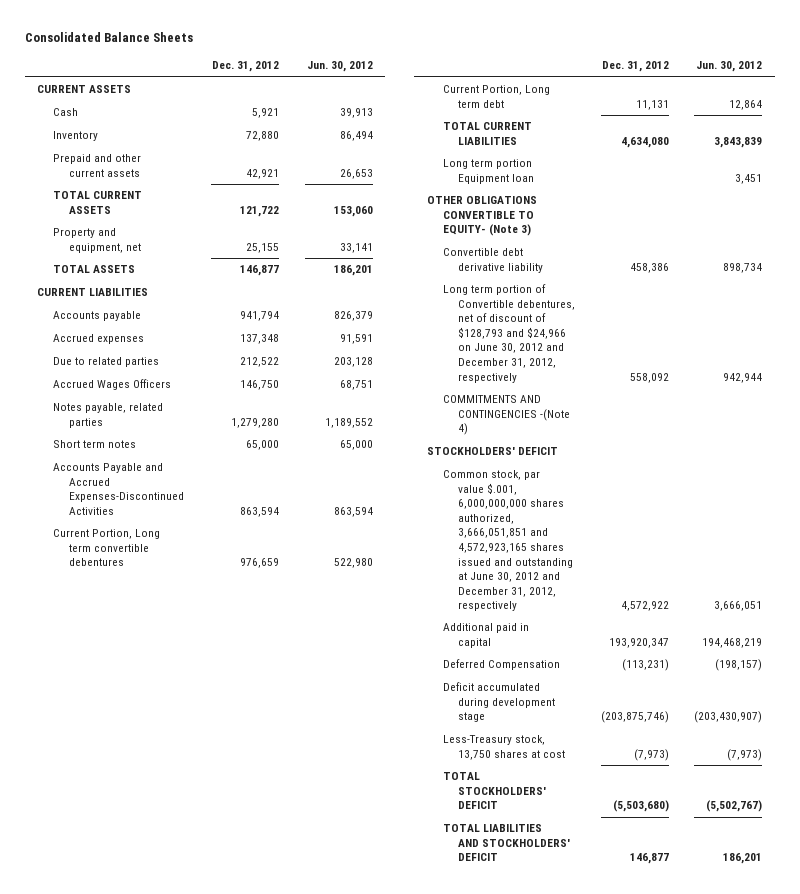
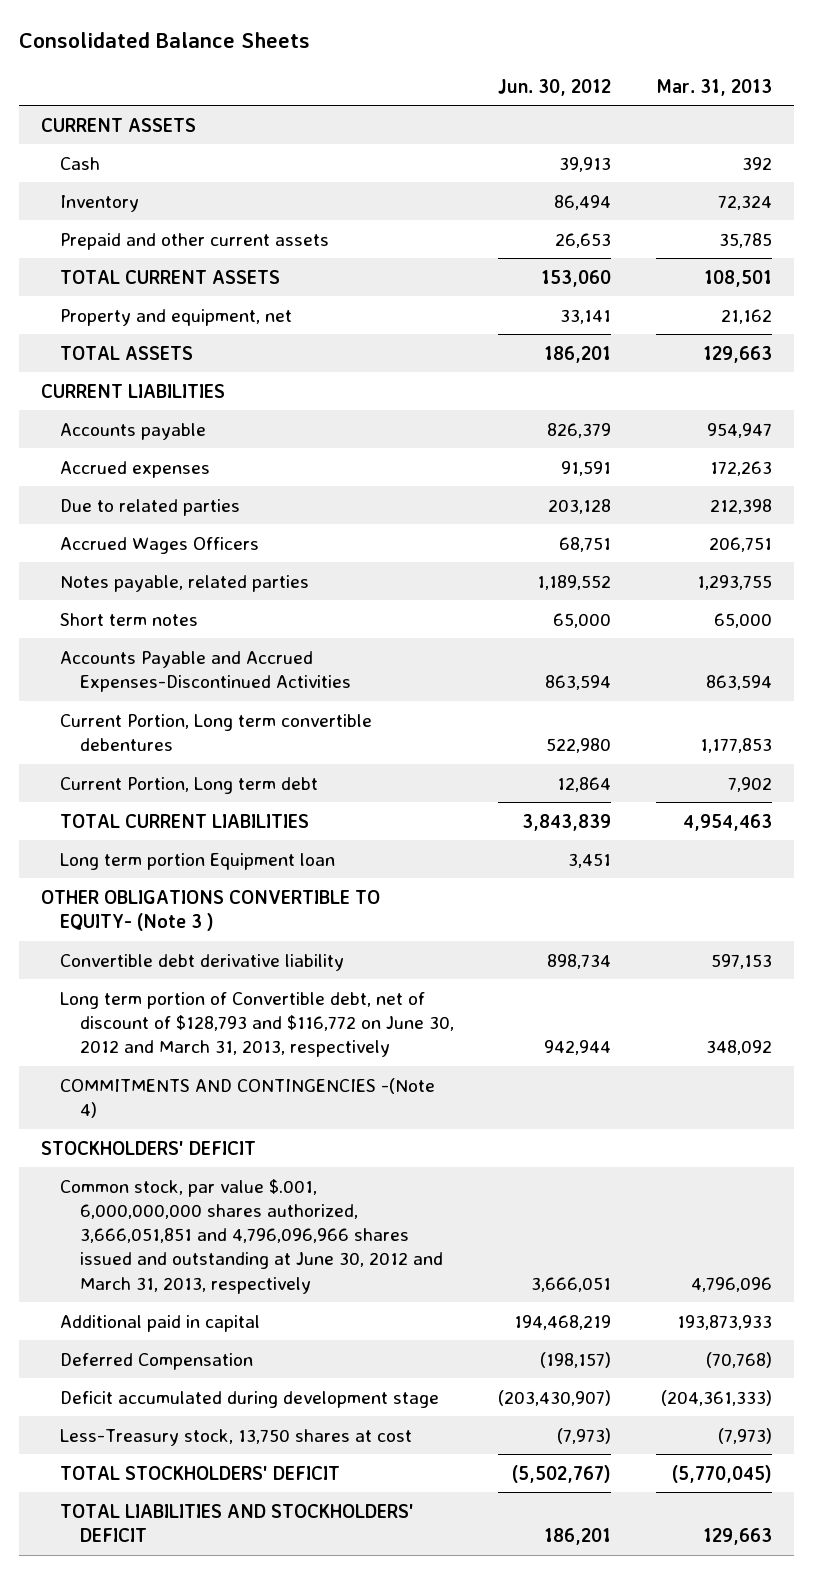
[212,61,280,73] Dec. 31, 2012 -> none
none -> [656,78,773,96] Mar. 31, 2013
[426,196,537,237] OTHER OBLIGATIONS CONVERTIBLE TO EQUITY- (Note 3) -> [41,889,381,931] OTHER OBLIGATIONS CONVERTIBLE TO EQUITY- (Note 3 )
[442,284,576,383] Long term portion of Convertible debentures, net of discount of $128,793 and $24,966 on June 30, 2012 and December 31, 2012, respectively -> [60,991,454,1058] Long term portion of Convertible debt, net of discount of $128,793 and $116,772 on June 30, 2012 and March 31, 2013, respectively
[442,470,574,612] Common stock, par value $.001, 6,000,000,000 shares authorized, 3,666,051,851 and 4,572,923,165 shares issued and outstanding at June 30, 2012 and December 31, 2012, respectively -> [60,1178,443,1294] Common stock, par value $.001, 6,000,000,000 shares authorized, 3,666,051,851 and 4,796,096,966 shares issued and outstanding at June 30, 2012 and March 31, 2013, respectively

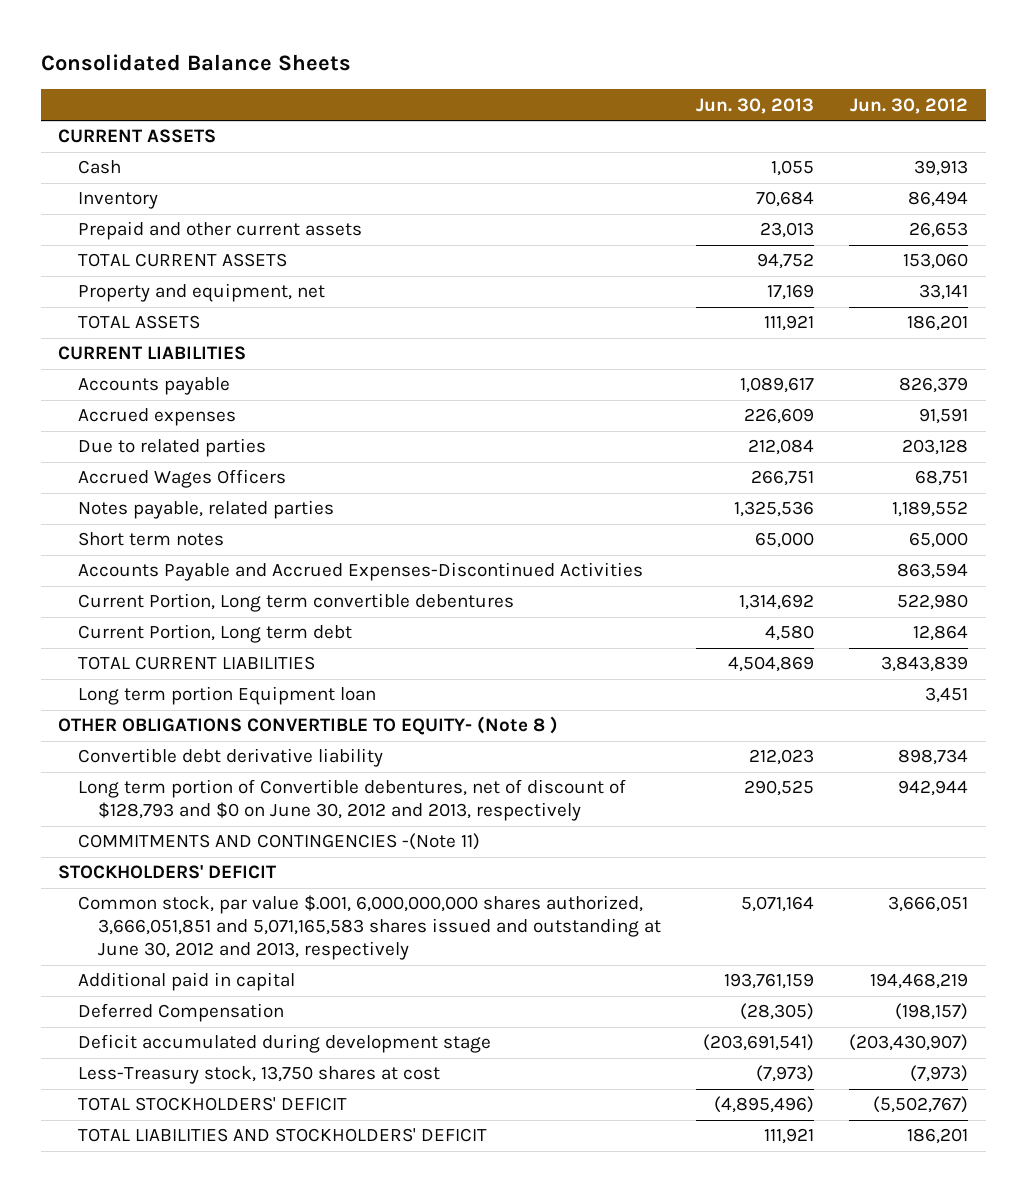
[656,78,773,96] Mar. 31, 2013 -> none
none -> [696,97,815,114] Jun. 30, 2013
[41,889,381,931] OTHER OBLIGATIONS CONVERTIBLE TO EQUITY- (Note 3 ) -> [58,716,559,736] OTHER OBLIGATIONS CONVERTIBLE TO EQUITY- (Note 8 )
[60,991,454,1058] Long term portion of Convertible debt, net of discount of $128,793 and $116,772 on June 30, 2012 and March 31, 2013, respectively -> [78,779,627,822] Long term portion of Convertible debentures, net of discount of $128,793 and $0 on June 30, 2012 and 2013, respectively
[60,1077,436,1118] COMMITMENTS AND CONTINGENCIES -(Note 4) -> [78,833,481,851] COMMITMENTS AND CONTINGENCIES -(Note 11)
[60,1178,443,1294] Common stock, par value $.001, 6,000,000,000 shares authorized, 3,666,051,851 and 4,796,096,966 shares issued and outstanding at June 30, 2012 and March 31, 2013, respectively -> [78,895,662,961] Common stock, par value $.001, 6,000,000,000 shares authorized, 3,666,051,851 and 5,071,165,583 shares issued and outstanding at June 30, 2012 and 2013, respectively

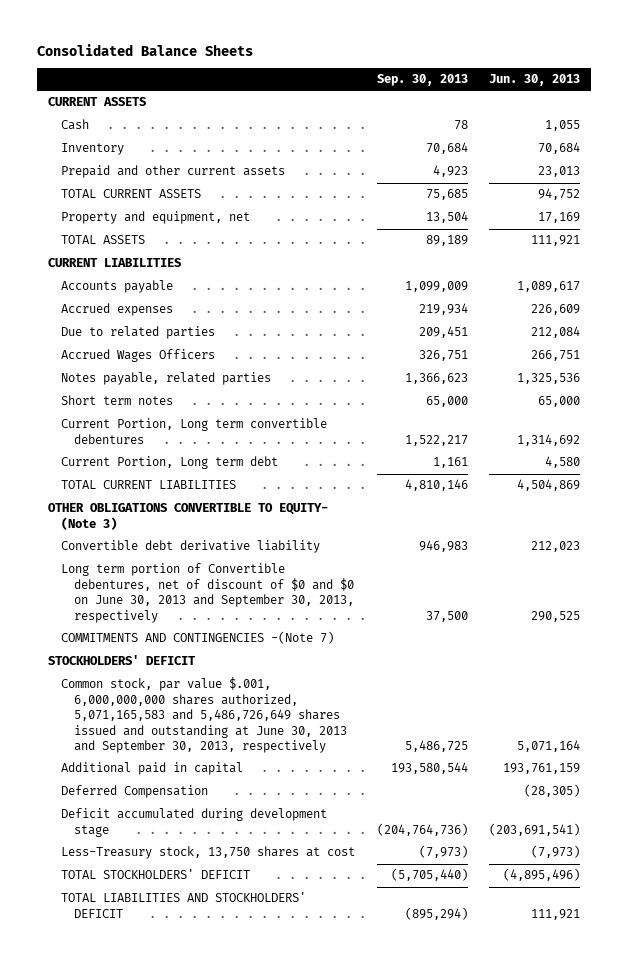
[850,97,969,114] Jun. 30, 2012 -> none
none -> [376,74,468,87] Sep. 30, 2013
[78,562,644,582] Accounts Payable and Accrued Expenses-Discontinued Activities -> none
[78,686,377,706] Long term portion Equipment loan -> none
[58,716,559,736] OTHER OBLIGATIONS CONVERTIBLE TO EQUITY- (Note 8 ) -> [48,503,329,530] OTHER OBLIGATIONS CONVERTIBLE TO EQUITY- (Note 3)
[78,779,627,822] Long term portion of Convertible debentures, net of discount of $128,793 and $0 on June 30, 2012 and 2013, respectively -> [61,563,354,623] Long term portion of Convertible debentures, net of discount of $0 and $0 on June 30, 2013 and September 30, 2013, respectively
[78,833,481,851] COMMITMENTS AND CONTINGENCIES -(Note 11) -> [61,631,335,645] COMMITMENTS AND CONTINGENCIES -(Note 7)
[78,895,662,961] Common stock, par value $.001, 6,000,000,000 shares authorized, 3,666,051,851 and 5,071,165,583 shares issued and outstanding at June 30, 2012 and 2013, respectively -> [61,677,347,754] Common stock, par value $.001, 6,000,000,000 shares authorized, 5,071,165,583 and 5,486,726,649 shares issued and outstanding at June 30, 2013 and September 30, 2013, respectively

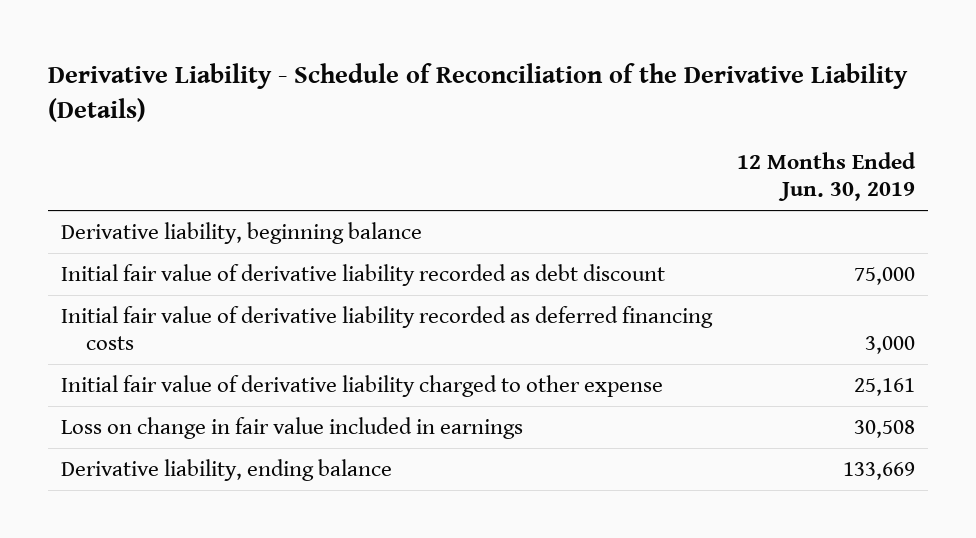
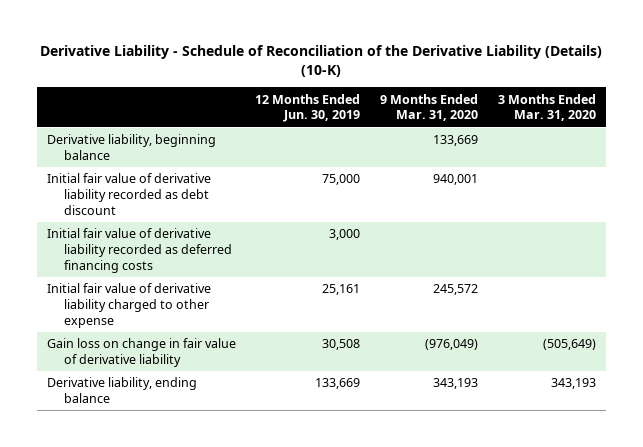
[47,62,908,122] Derivative Liability - Schedule of Reconciliation of the Derivative Liability (Details) -> [40,44,603,77] Derivative Liability - Schedule of Reconciliation of the Derivative Liability (Details) (10-K)
none -> [380,93,479,122] 9 Months Ended Mar. 31, 2020
none -> [498,93,597,122] 3 Months Ended Mar. 31, 2020
[60,417,523,440] Loss on change in fair value included in earnings -> [46,338,236,368] Gain loss on change in fair value of derivative liability

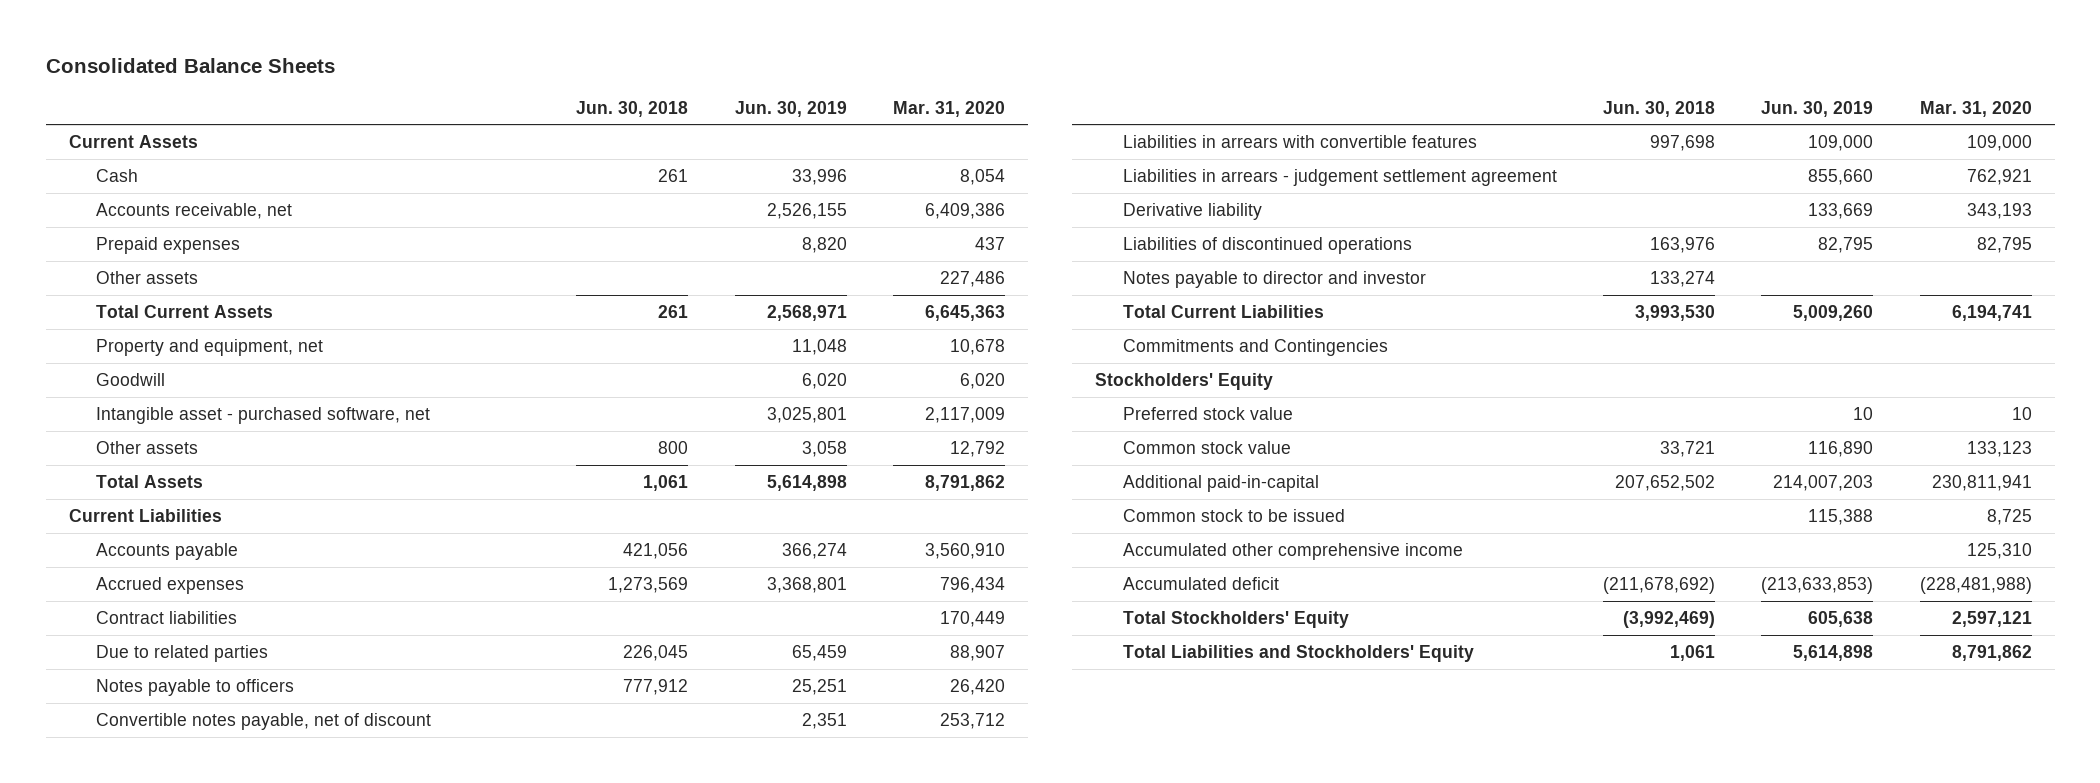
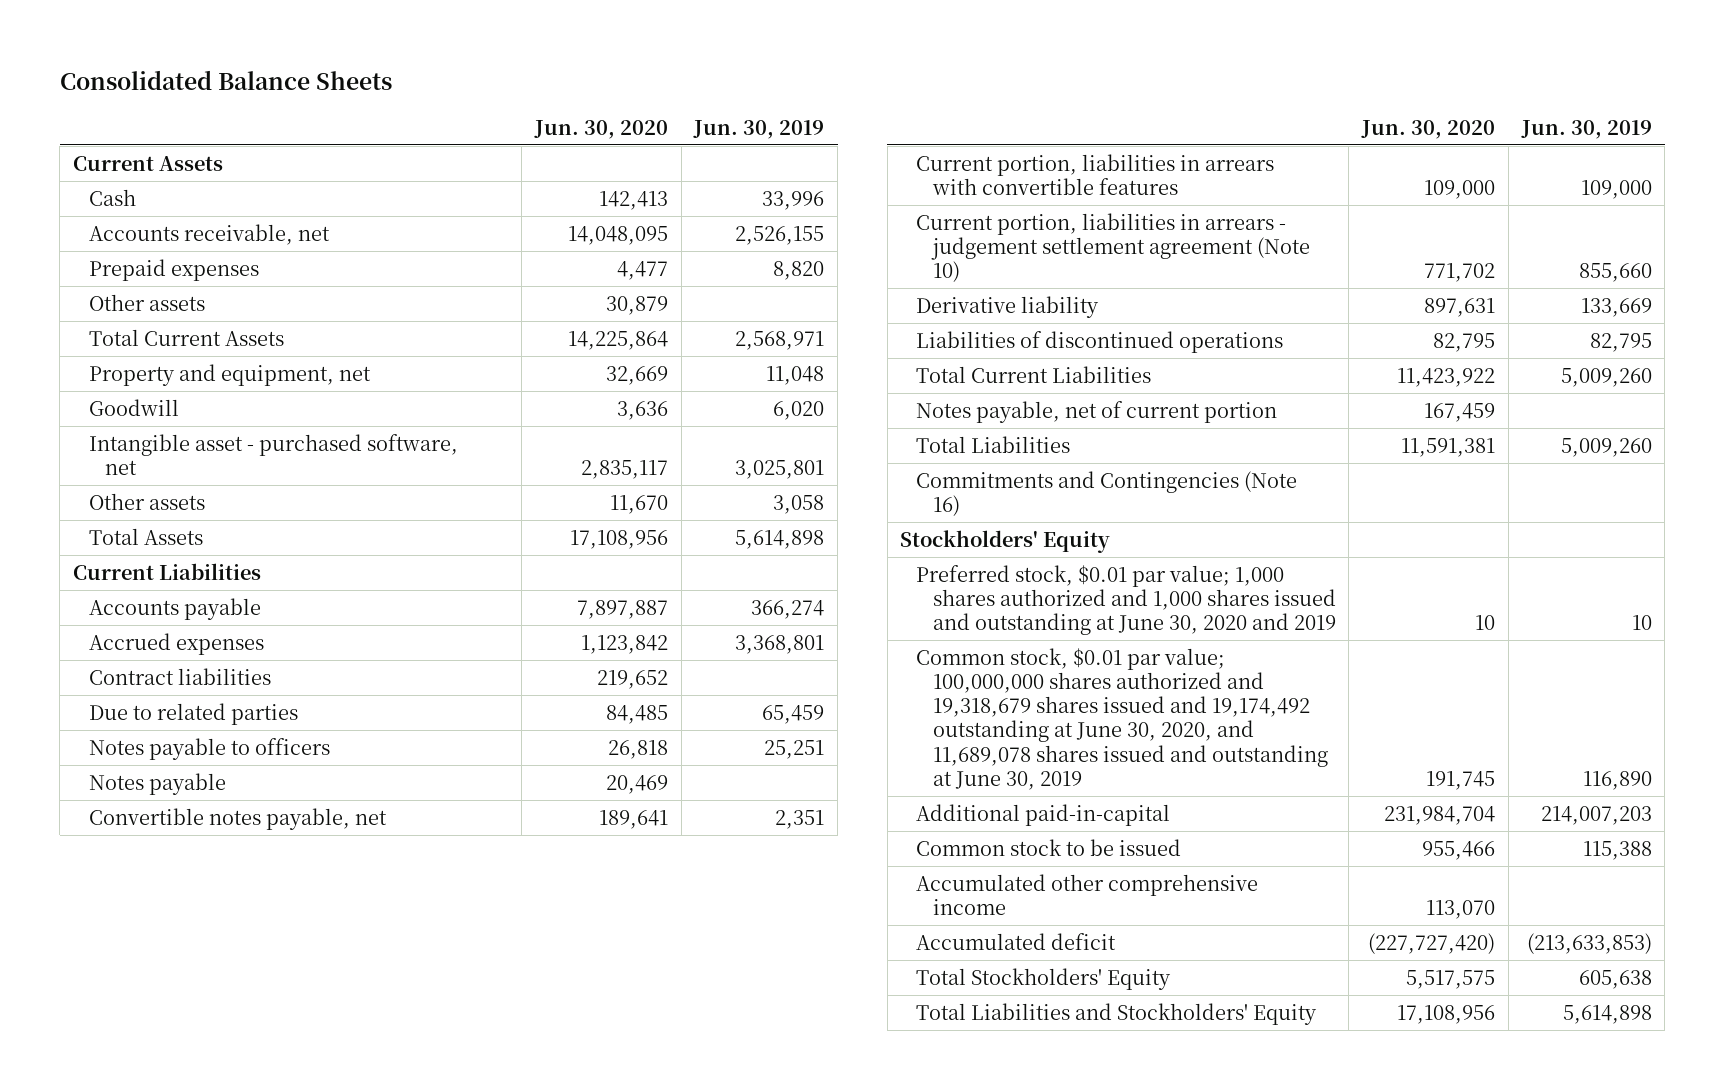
[576,100,689,117] Jun. 30, 2018 -> none
[892,100,1005,117] Mar. 31, 2020 -> none
none -> [533,119,668,139] Jun. 30, 2020
none -> [89,772,227,795] Notes payable
[96,712,432,730] Convertible notes payable, net of discount -> [89,807,388,830] Convertible notes payable, net
[1122,134,1477,148] Liabilities in arrears with convertible features -> [916,153,1275,195] Current portion, liabilities in arrears with convertible features
[1122,168,1557,186] Liabilities in arrears - judgement settlement agreement -> [916,212,1310,283] Current portion, liabilities in arrears - judgement settlement agreement (Note 10)
[1122,270,1426,288] Notes payable to director and investor -> none
none -> [916,400,1278,423] Notes payable, net of current portion
none -> [916,435,1071,453] Total Liabilities
[1122,338,1388,356] Commitments and Contingencies -> [916,470,1298,516] Commitments and Contingencies (Note 16)
[1122,406,1293,420] Preferred stock value -> [916,564,1336,636] Preferred stock, $0.01 par value; 1,000 shares authorized and 1,000 shares issued and outstanding at June 30, 2020 and 2019
[1122,440,1291,454] Common stock value -> [916,647,1328,790] Common stock, $0.01 par value; 100,000,000 shares authorized and 19,318,679 shares issued and 19,174,492 outstanding at June 30, 2020, and 11,689,078 shares issued and outstanding at June 30, 2019

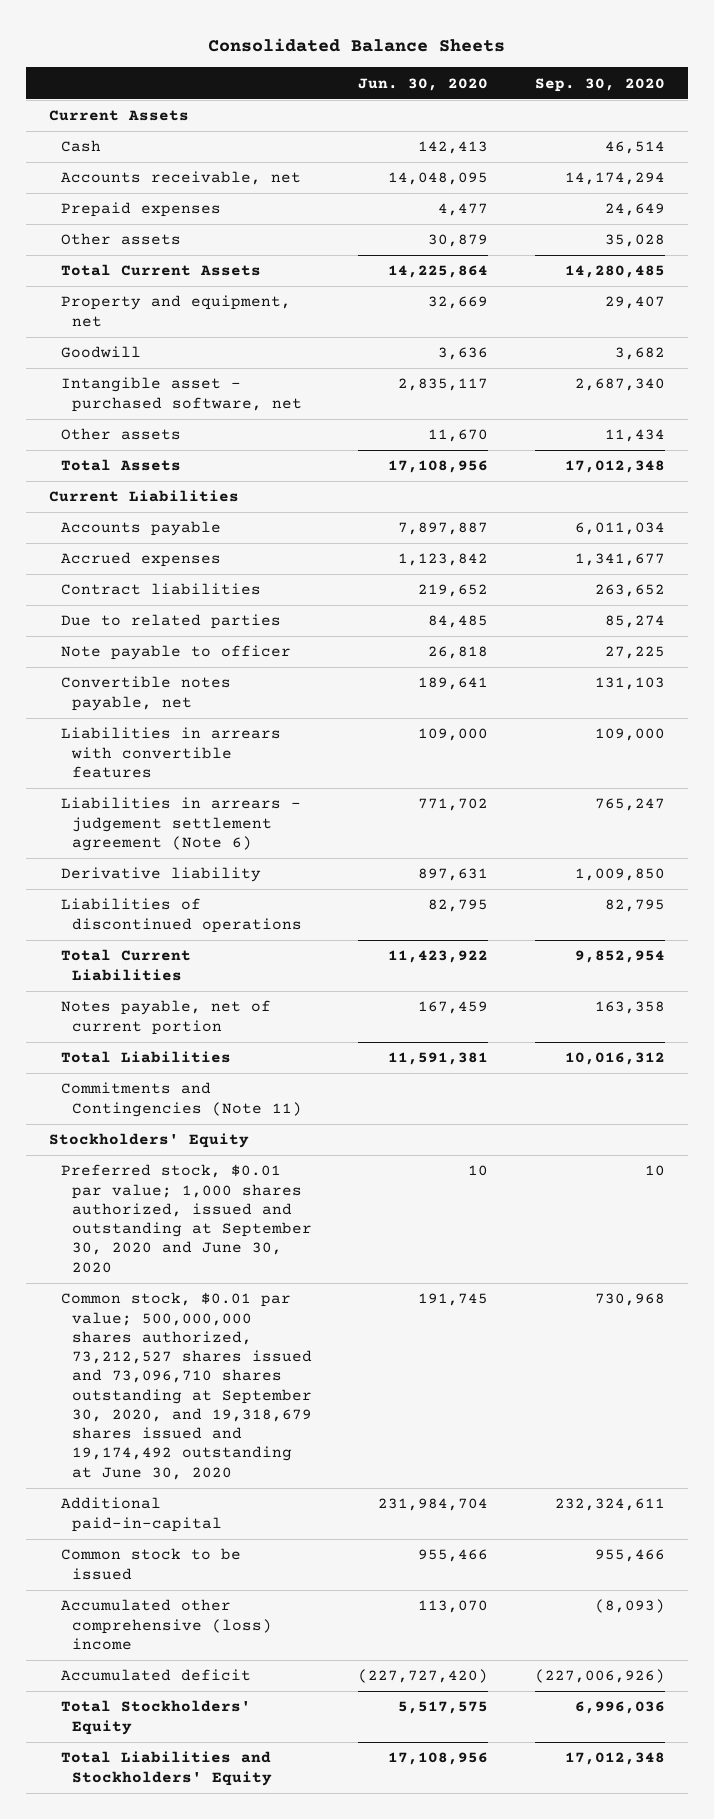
[693,119,825,139] Jun. 30, 2019 -> none
none -> [534,77,665,92] Sep. 30, 2020
[89,772,227,795] Notes payable -> none
[89,737,331,760] Notes payable to officers -> [60,645,291,661] Note payable to officer
[916,153,1275,195] Current portion, liabilities in arrears with convertible features -> [60,727,281,778] Liabilities in arrears with convertible features
[916,212,1310,283] Current portion, liabilities in arrears - judgement settlement agreement (Note 10) -> [60,797,301,851] Liabilities in arrears - judgement settlement agreement (Note 6)
[916,470,1298,516] Commitments and Contingencies (Note 16) -> [60,1082,303,1117] Commitments and Contingencies (Note 11)
[916,564,1336,636] Preferred stock, $0.01 par value; 1,000 shares authorized and 1,000 shares issued and outstanding at June 30, 2020 and 2019 -> [60,1164,313,1273] Preferred stock, $0.01 par value; 1,000 shares authorized, issued and outstanding at September 30, 2020 and June 30, 2020
[916,647,1328,790] Common stock, $0.01 par value; 100,000,000 shares authorized and 19,318,679 shares issued and 19,174,492 outstanding at June 30, 2020, and 11,689,078 shares issued and outstanding at June 30, 2019 -> [60,1292,313,1480] Common stock, $0.01 par value; 500,000,000 shares authorized, 73,212,527 shares issued and 73,096,710 shares outstanding at September 30, 2020, and 19,318,679 shares issued and 19,174,492 outstanding at June 30, 2020
[916,873,1259,915] Accumulated other comprehensive income -> [60,1599,273,1650] Accumulated other comprehensive (loss) income

